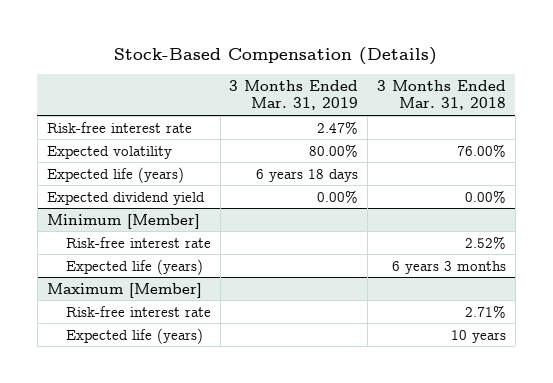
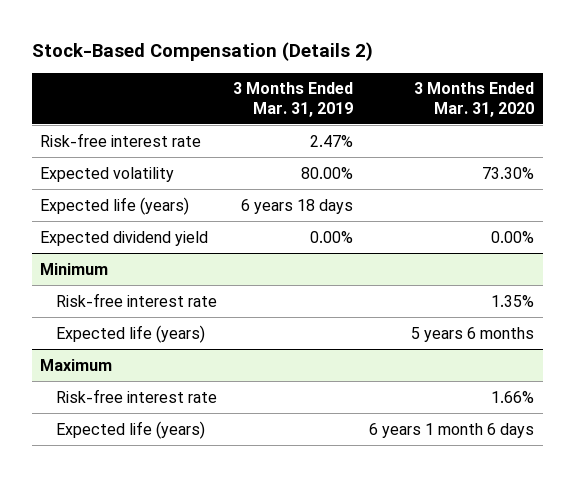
[114,46,438,65] Stock-Based Compensation (Details) -> [32,41,374,61] Stock-Based Compensation (Details 2)
[376,79,506,111] 3 Months Ended Mar. 31, 2018 -> none
none -> [414,82,535,117] 3 Months Ended Mar. 31, 2020
[46,213,200,229] Minimum [Member] -> [40,262,109,275] Minimum
[46,282,202,298] Maximum [Member] -> [40,358,113,371] Maximum

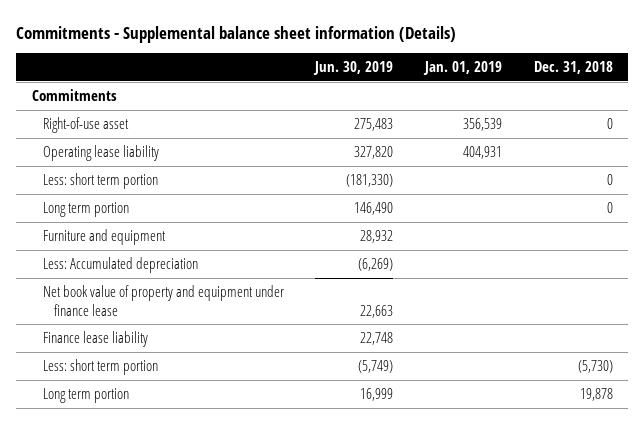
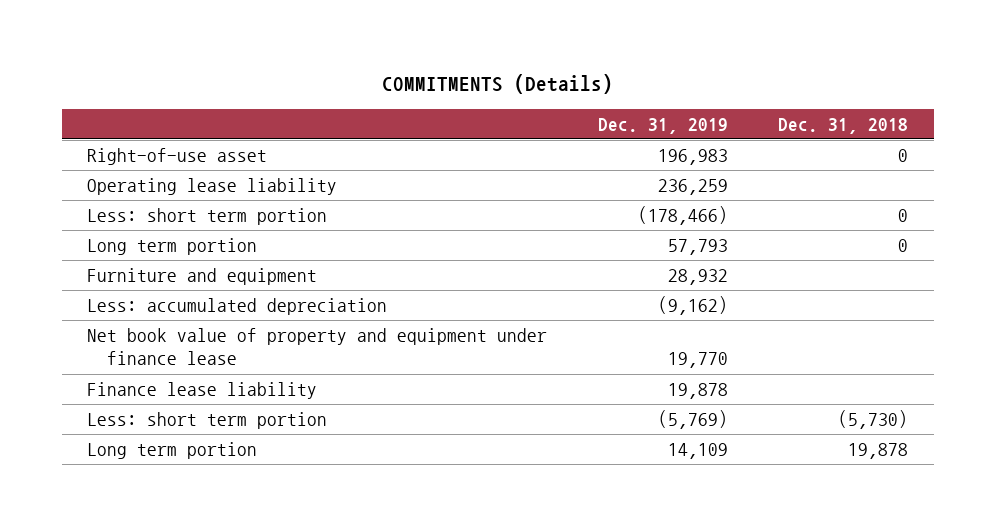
[16,25,457,43] Commitments - Supplemental balance sheet information (Details) -> [381,74,613,95] COMMITMENTS (Details)
[313,61,394,76] Jun. 30, 2019 -> none
[422,61,502,76] Jan. 01, 2019 -> none
none -> [597,117,728,134] Dec. 31, 2019
[31,89,117,102] Commitments -> none
[42,257,198,274] Less: Accumulated depreciation -> [86,298,387,316] Less: accumulated depreciation

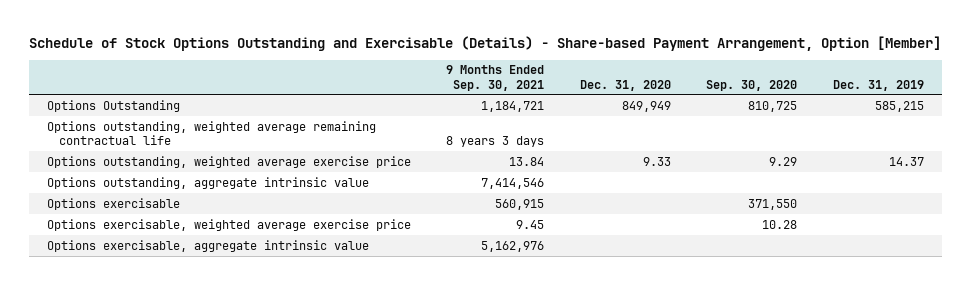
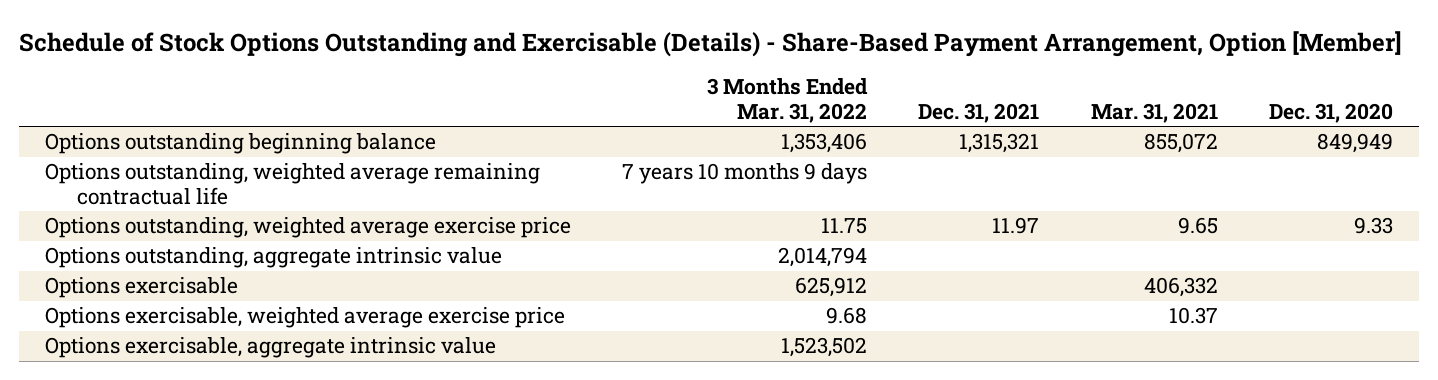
[28,35,941,51] Schedule of Stock Options Outstanding and Exercisable (Details) - Share-based Payment Arrangement, Option [Member] -> [18,31,1402,58] Schedule of Stock Options Outstanding and Exercisable (Details) - Share-Based Payment Arrangement, Option [Member]
[446,65,545,91] 9 Months Ended Sep. 30, 2021 -> none
[706,79,798,91] Sep. 30, 2020 -> none
[832,79,924,91] Dec. 31, 2019 -> none
none -> [706,78,868,123] 3 Months Ended Mar. 31, 2022
none -> [918,102,1040,123] Dec. 31, 2021
none -> [1090,102,1218,123] Mar. 31, 2021
[46,99,180,112] Options Outstanding -> [44,133,436,155] Options outstanding beginning balance

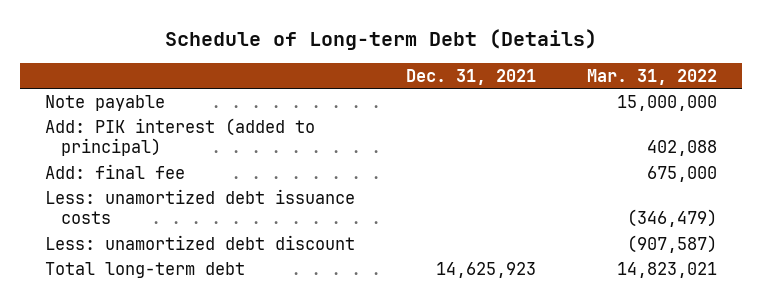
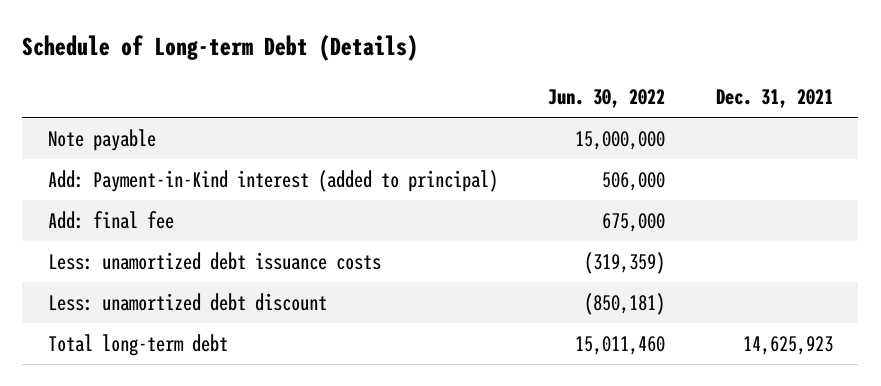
[586,68,717,85] Mar. 31, 2022 -> none
none -> [548,89,666,109] Jun. 30, 2022
[45,117,316,157] Add: PIK interest (added to principal) -> [47,169,498,192] Add: Payment-in-Kind interest (added to principal)

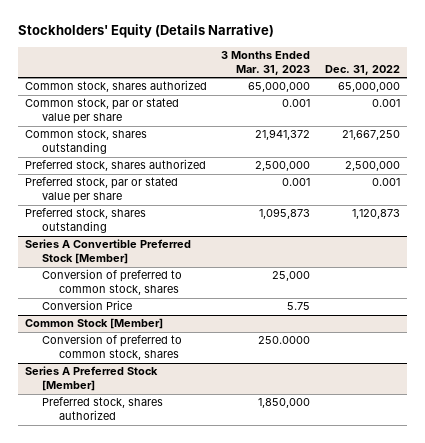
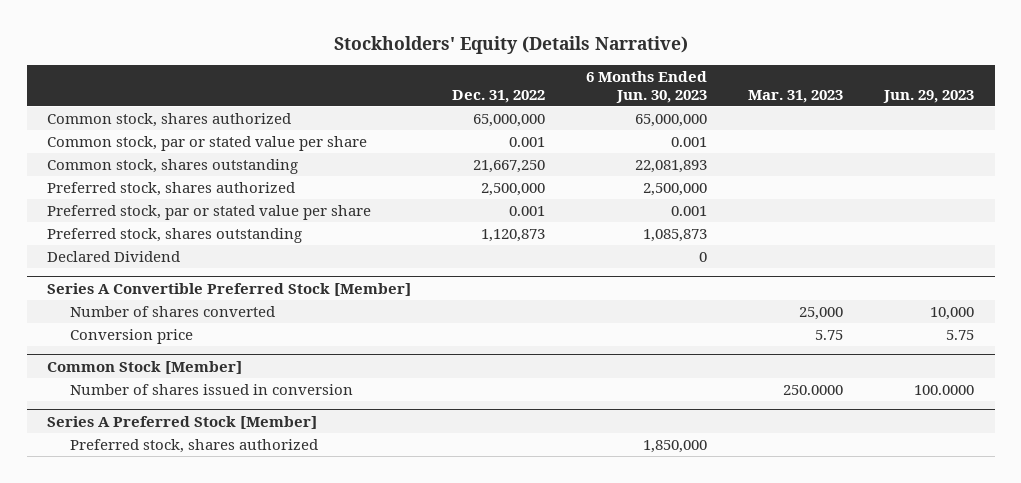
[221,51,311,75] 3 Months Ended Mar. 31, 2023 -> none
none -> [586,71,708,103] 6 Months Ended Jun. 30, 2023
none -> [748,89,844,103] Mar. 31, 2023
none -> [883,89,975,103] Jun. 29, 2023
none -> [47,251,181,263] Declared Dividend
[41,269,182,296] Conversion of preferred to common stock, shares -> none
none -> [70,306,276,318] Number of shares converted
[41,300,132,311] Conversion Price -> [70,329,194,345] Conversion price
[41,334,182,361] Conversion of preferred to common stock, shares -> none
none -> [70,384,354,396] Number of shares issued in conversion

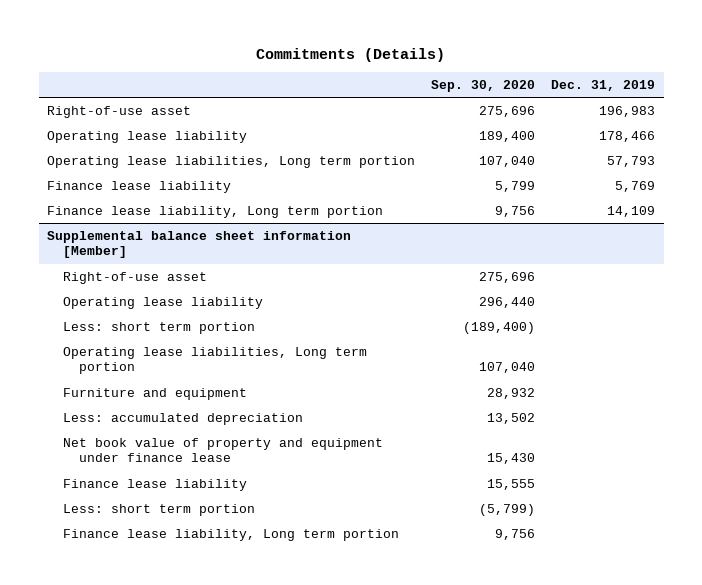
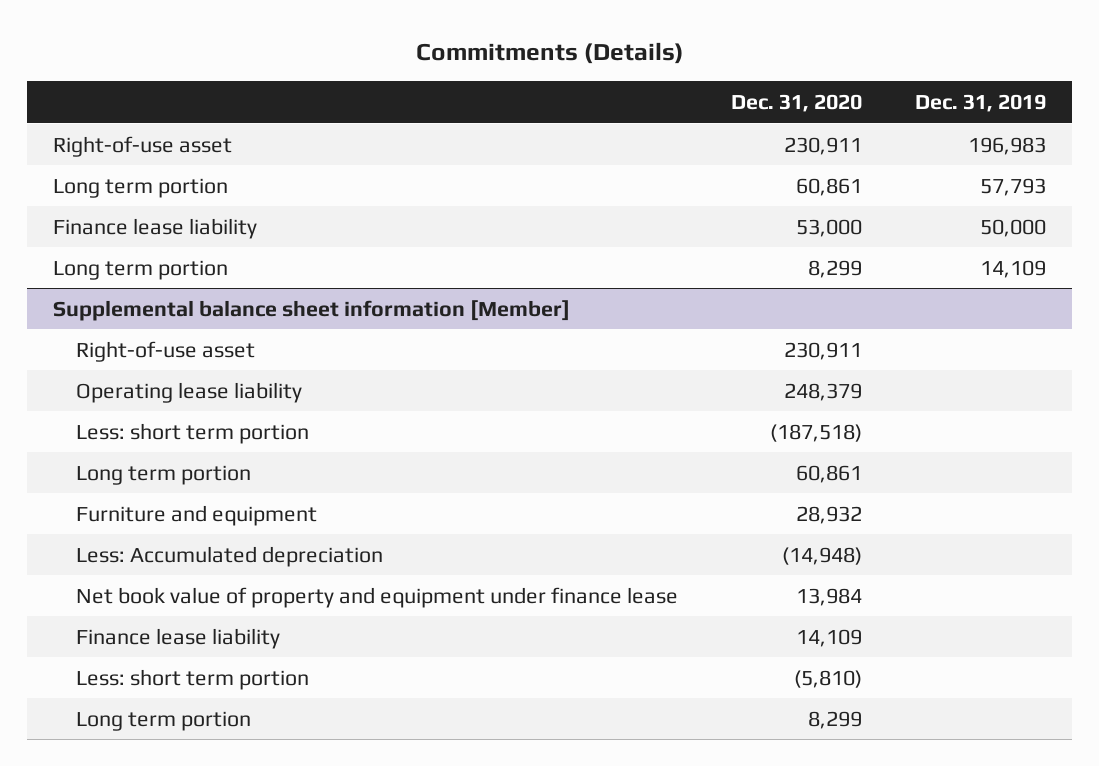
[431,79,536,92] Sep. 30, 2020 -> none
none -> [730,93,862,112] Dec. 31, 2020
[46,130,247,143] Operating lease liability -> none
[46,155,415,168] Operating lease liabilities, Long term portion -> [53,177,229,198] Long term portion
[615,180,656,192] 5,769 -> [979,218,1046,237] 50,000
[46,205,383,218] Finance lease liability, Long term portion -> [53,259,229,280] Long term portion
[62,346,367,375] Operating lease liabilities, Long term portion -> [76,464,252,485] Long term portion
[62,412,303,425] Less: accumulated depreciation -> [76,545,384,567] Less: Accumulated depreciation
[62,528,399,541] Finance lease liability, Long term portion -> [76,710,252,731] Long term portion

